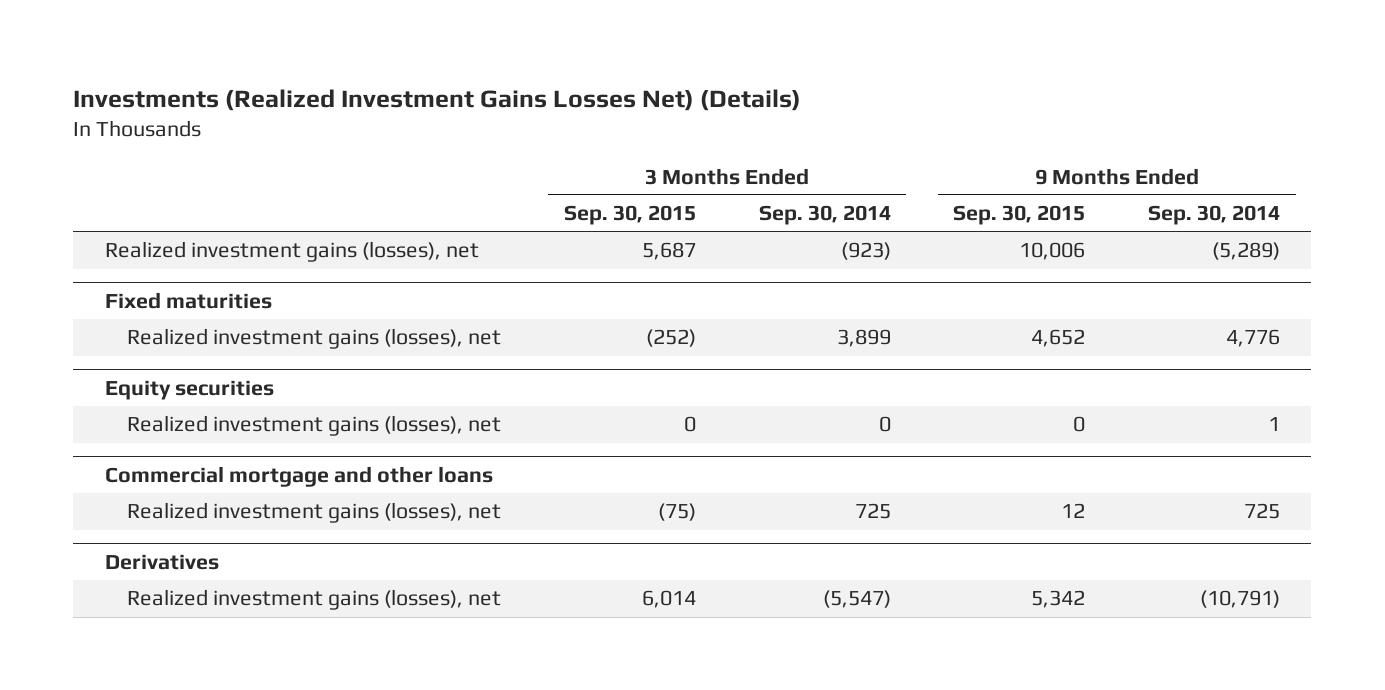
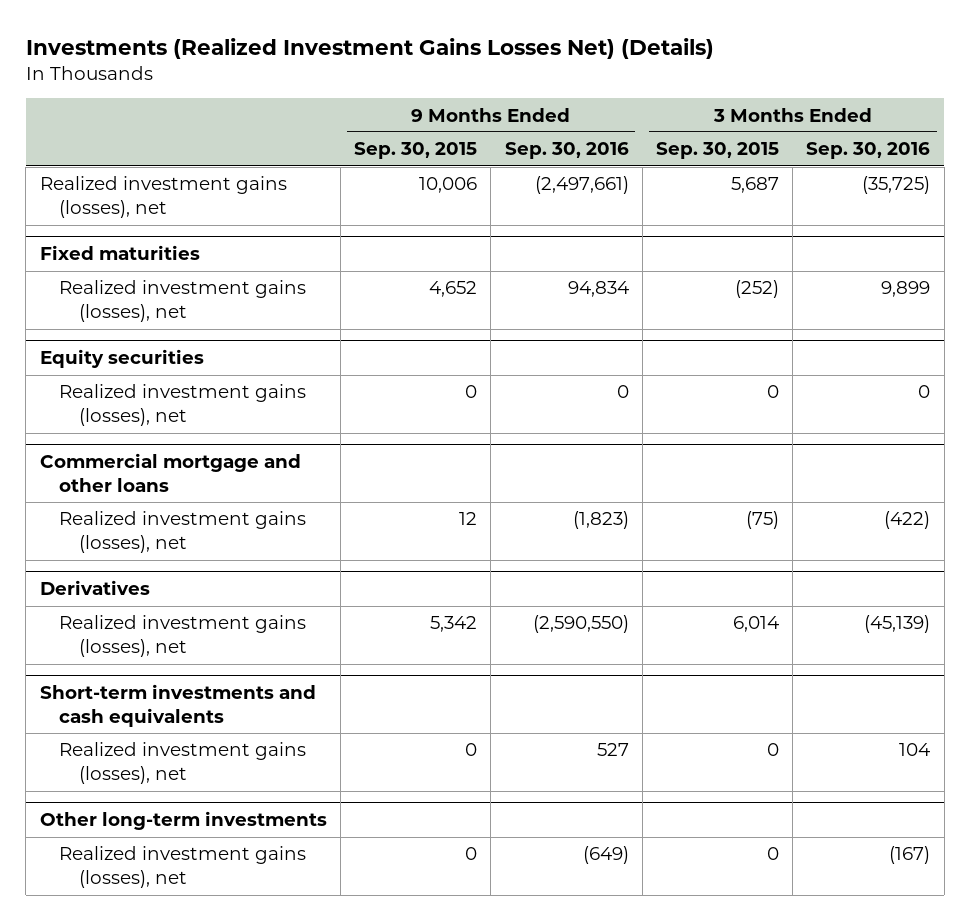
[758,205,891,226] Sep. 30, 2014 -> none
[1148,205,1281,226] Sep. 30, 2014 -> none
none -> [504,142,629,160] Sep. 30, 2016
none -> [806,142,931,160] Sep. 30, 2016
none -> [39,684,316,728] Short-term investments and cash equivalents
none -> [59,742,307,785] Realized investment gains (losses), net
none -> [39,811,327,831] Other long-term investments
none -> [59,846,307,889] Realized investment gains (losses), net

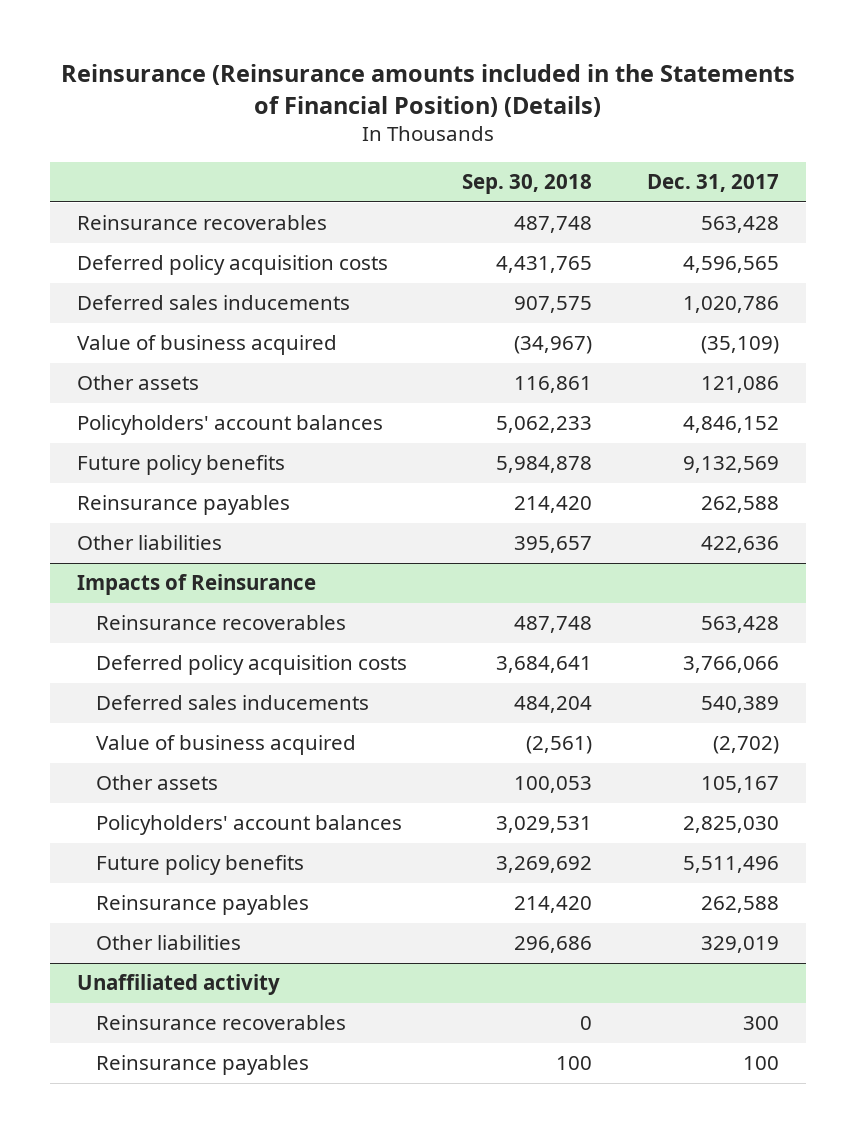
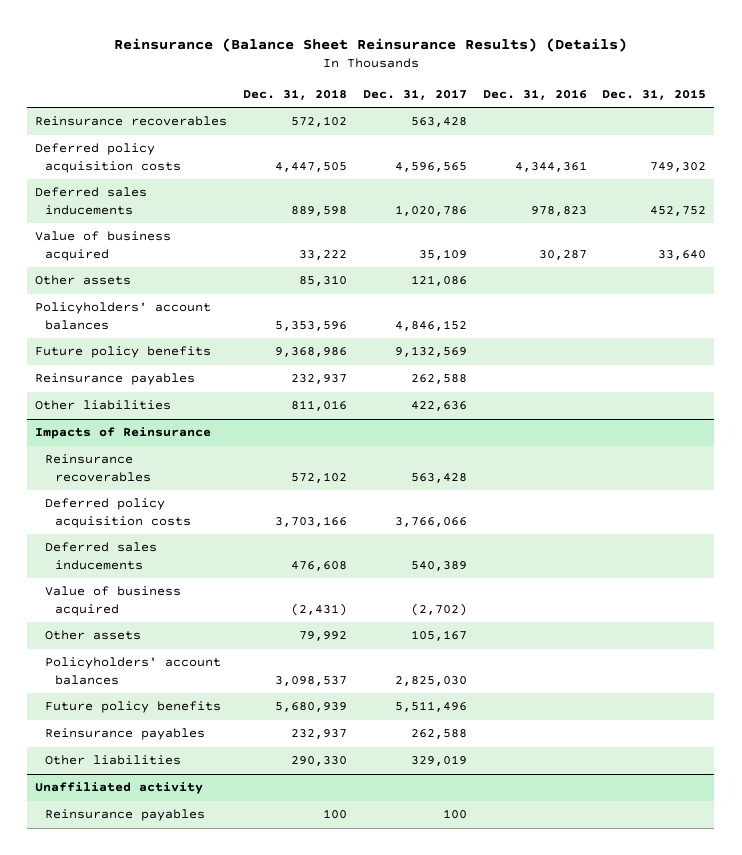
[60,63,795,117] Reinsurance (Reinsurance amounts included in the Statements of Financial Position) (Details) -> [113,37,627,52] Reinsurance (Balance Sheet Reinsurance Results) (Details)
[461,174,592,195] Sep. 30, 2018 -> none
none -> [243,89,348,101] Dec. 31, 2018
none -> [482,89,587,101] Dec. 31, 2016
none -> [602,89,707,101] Dec. 31, 2015
[700,336,779,355] (35,109) -> [418,249,467,261] 35,109
[96,1015,347,1031] Reinsurance recoverables -> none

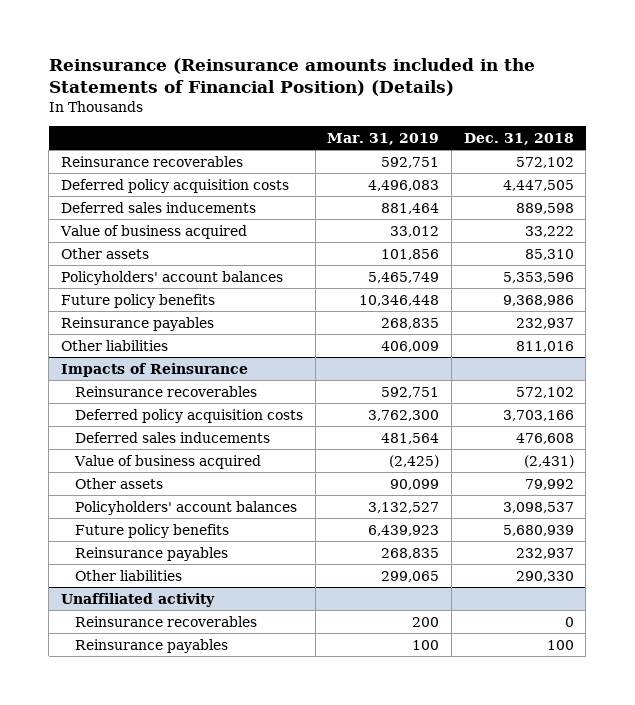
[113,37,627,52] Reinsurance (Balance Sheet Reinsurance Results) (Details) -> [48,57,535,96] Reinsurance (Reinsurance amounts included in the Statements of Financial Position) (Details)
[362,89,467,101] Dec. 31, 2017 -> none
[482,89,587,101] Dec. 31, 2016 -> none
[602,89,707,101] Dec. 31, 2015 -> none
none -> [327,132,440,145] Mar. 31, 2019
none -> [74,615,257,627] Reinsurance recoverables

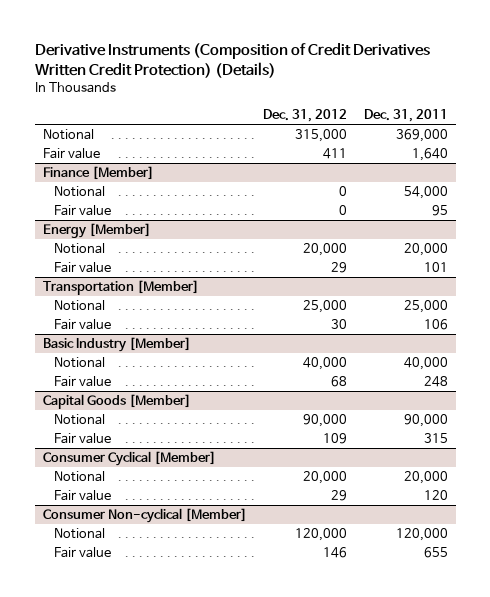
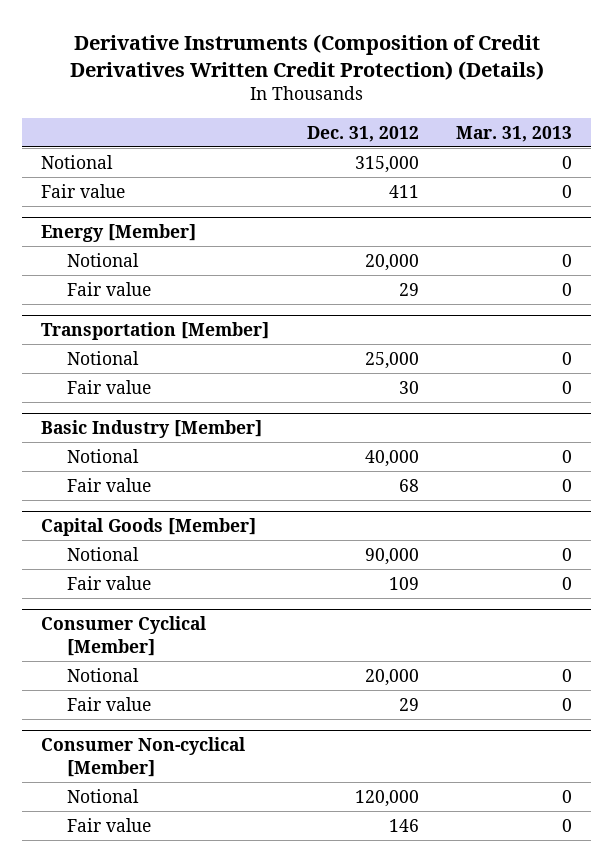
[363,109,448,123] Dec. 31, 2011 -> none
none -> [456,125,573,142] Mar. 31, 2013
[42,166,154,181] Finance [Member] -> none
[54,186,106,198] Notional -> none
[54,205,112,217] Fair value -> none

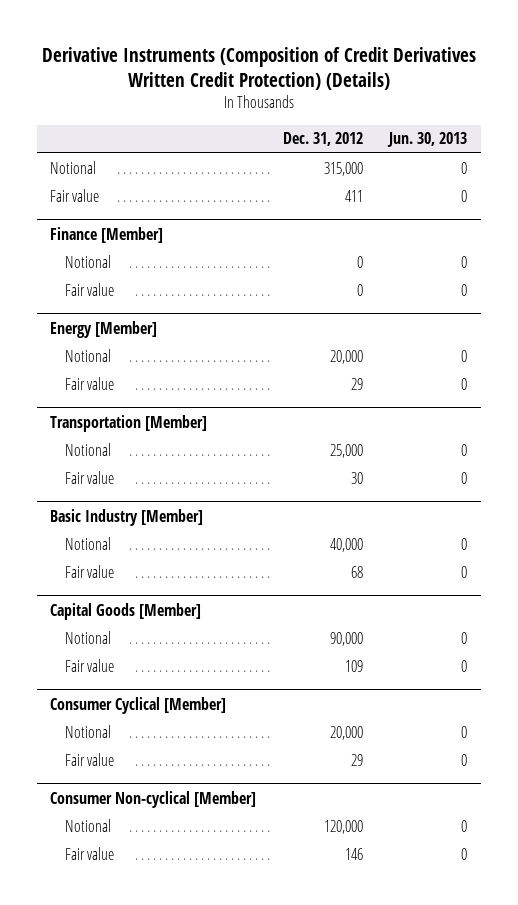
[456,125,573,142] Mar. 31, 2013 -> none
none -> [387,132,468,148] Jun. 30, 2013
none -> [50,226,164,243] Finance [Member]
none -> [64,254,111,268] Notional
none -> [64,282,114,296] Fair value

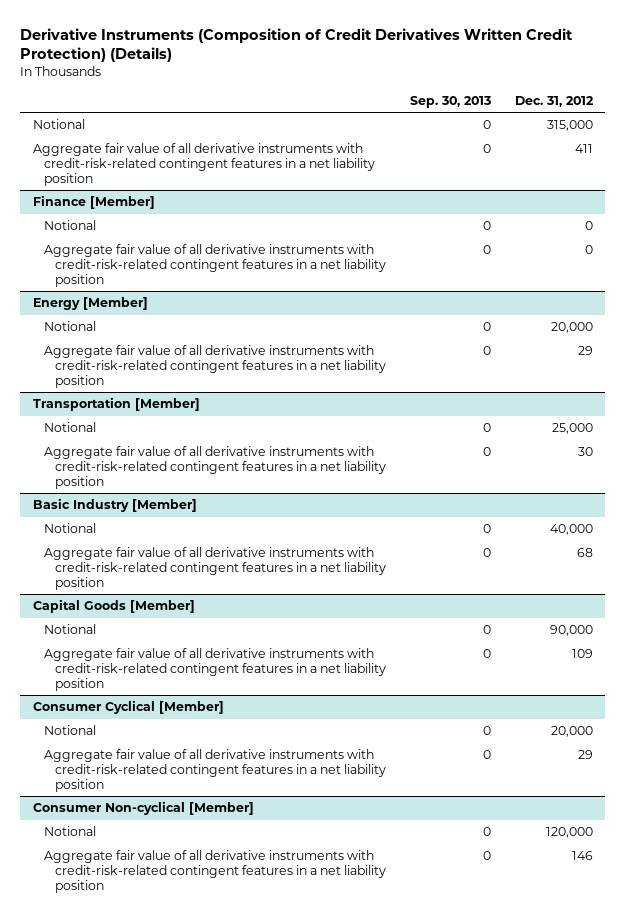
[387,132,468,148] Jun. 30, 2013 -> none
none -> [409,96,491,109] Sep. 30, 2013
[50,188,100,202] Fair value -> [32,143,375,186] Aggregate fair value of all derivative instruments with credit-risk-related contingent features in a net liability position
[64,282,114,296] Fair value -> none
none -> [43,244,386,287] Aggregate fair value of all derivative instruments with credit-risk-related contingent features in a net liability position
[64,376,114,390] Fair value -> none
none -> [43,345,386,388] Aggregate fair value of all derivative instruments with credit-risk-related contingent features in a net liability position
[64,470,114,484] Fair value -> none
none -> [43,446,386,489] Aggregate fair value of all derivative instruments with credit-risk-related contingent features in a net liability position
[64,564,114,578] Fair value -> none
none -> [43,547,386,590] Aggregate fair value of all derivative instruments with credit-risk-related contingent features in a net liability position
[64,658,114,672] Fair value -> none
none -> [43,648,386,691] Aggregate fair value of all derivative instruments with credit-risk-related contingent features in a net liability position
[64,752,114,766] Fair value -> none
none -> [43,749,386,792] Aggregate fair value of all derivative instruments with credit-risk-related contingent features in a net liability position
[64,846,114,860] Fair value -> [43,850,386,893] Aggregate fair value of all derivative instruments with credit-risk-related contingent features in a net liability position

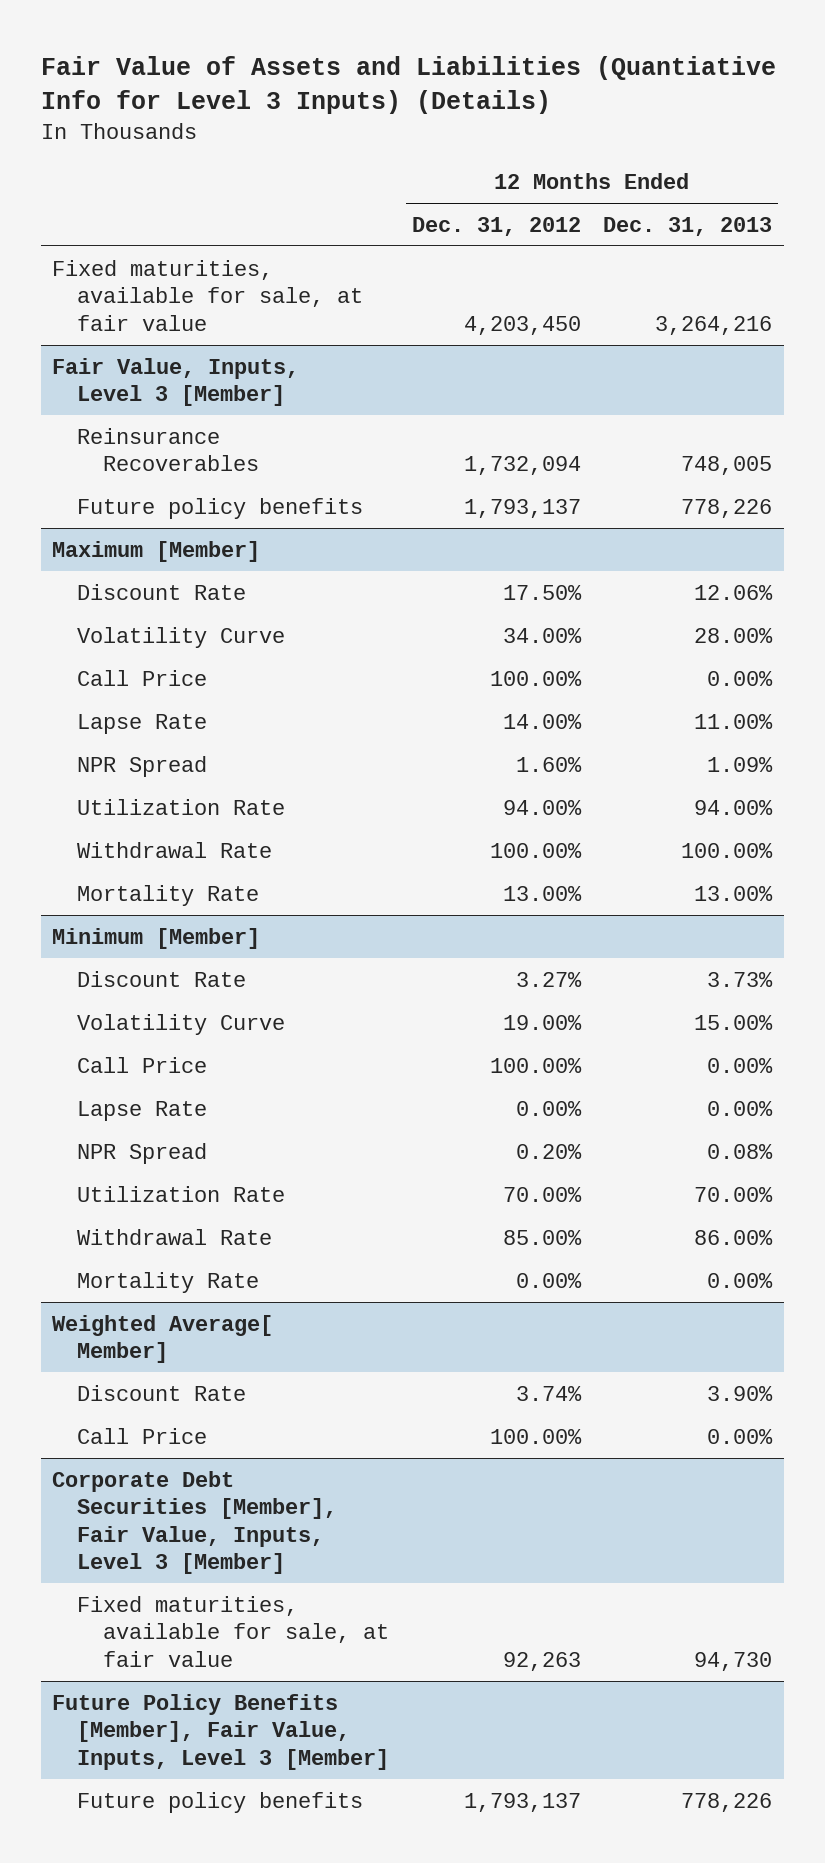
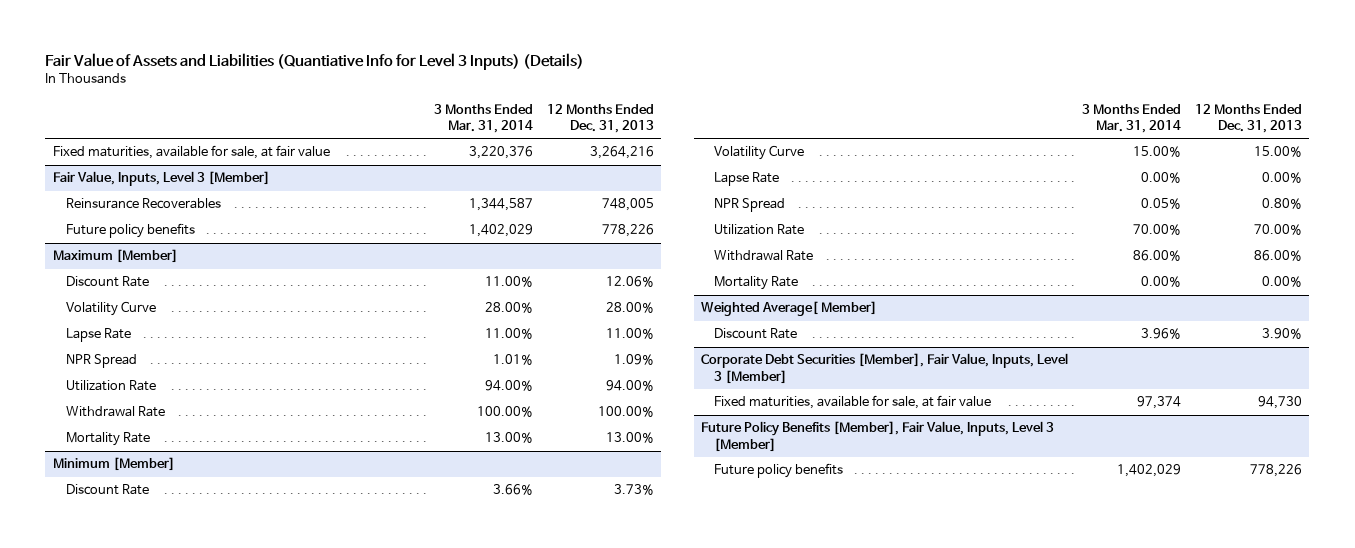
[411,216,581,236] Dec. 31, 2012 -> none
none -> [433,103,533,133] 3 Months Ended Mar. 31, 2014
[77,669,208,686] Call Price -> none
[77,1056,208,1073] Call Price -> none
[707,1143,774,1159] 0.08% -> [1262,198,1303,210] 0.80%
[77,1427,208,1444] Call Price -> none

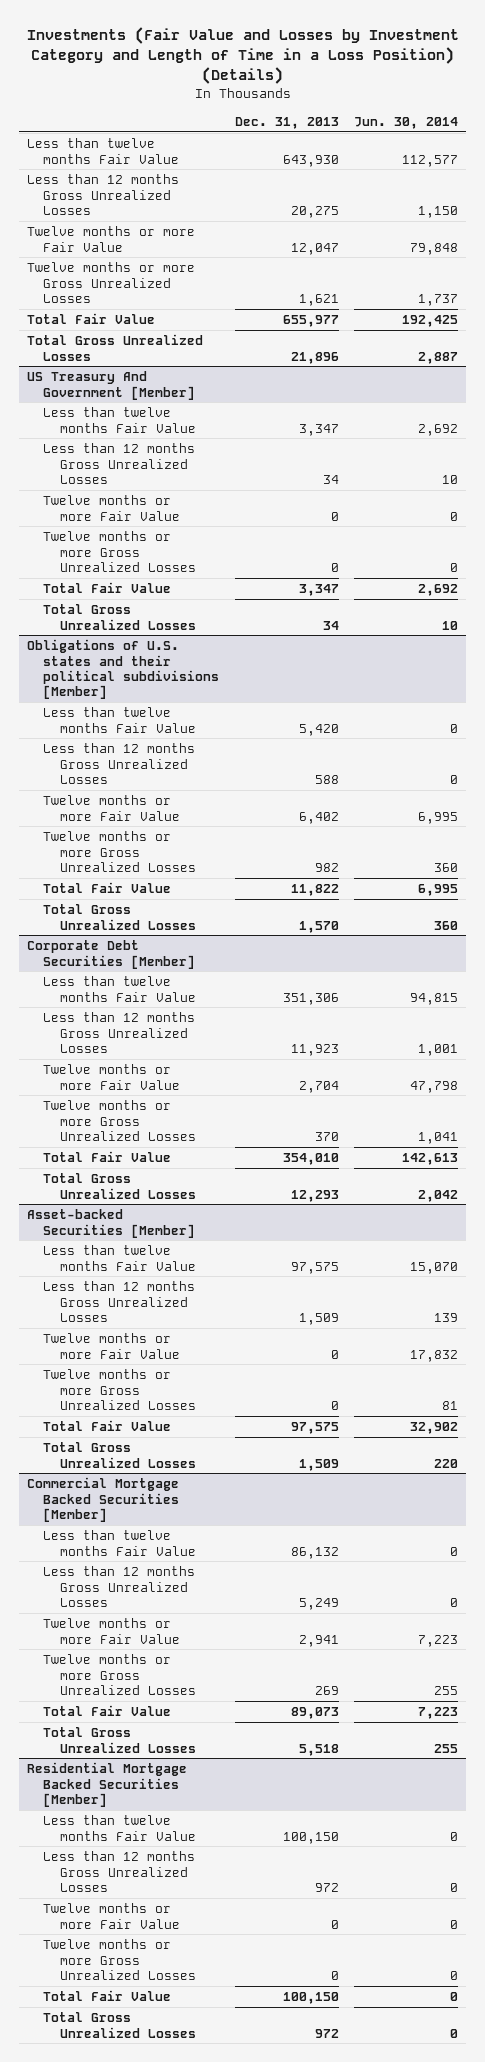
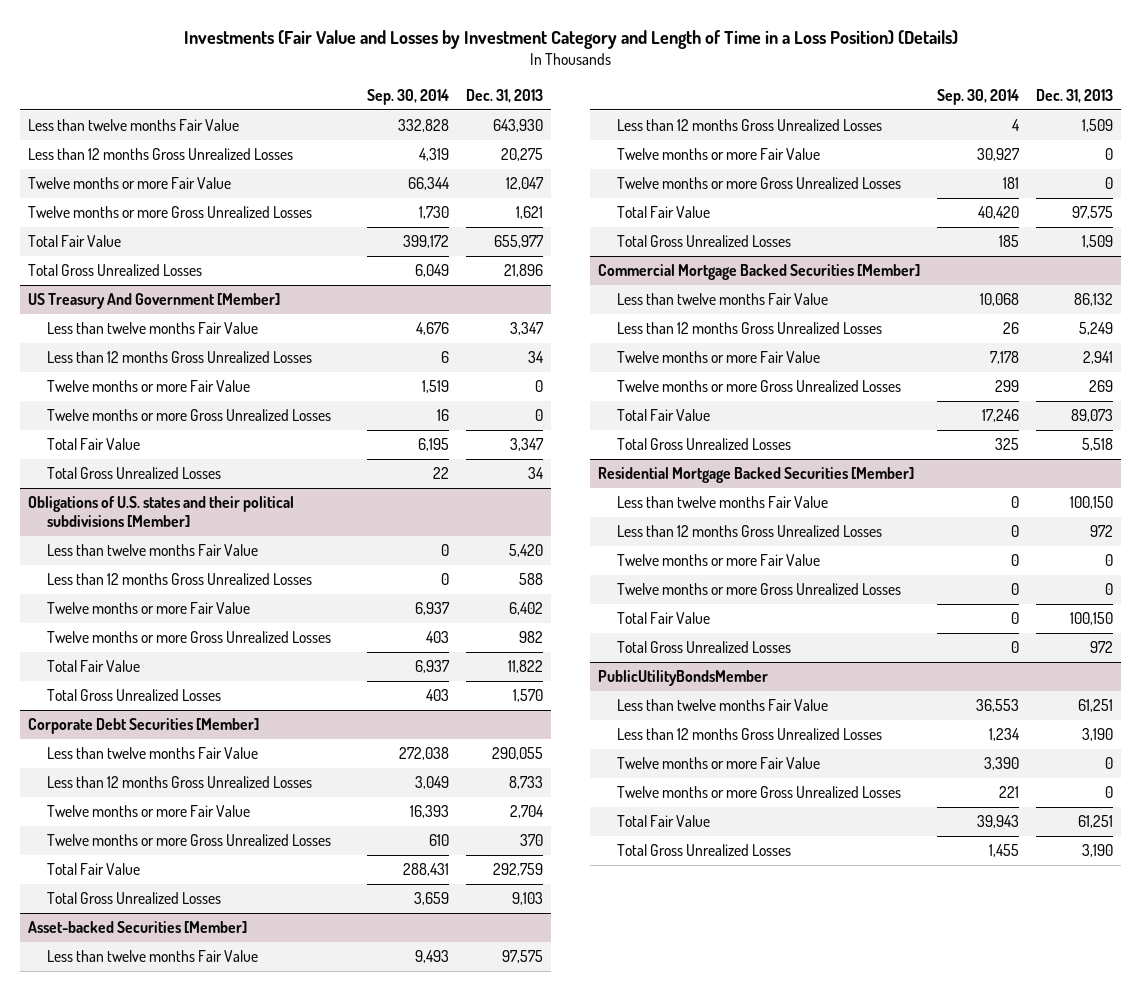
[354,116,459,129] Jun. 30, 2014 -> none
none -> [367,88,450,105] Sep. 30, 2014
[282,992,339,1005] 351,306 -> [491,747,543,761] 290,055
[290,1043,339,1056] 11,923 -> [508,776,543,790] 8,733
[282,1153,339,1166] 354,010 -> [492,863,543,877] 292,759
[290,1189,339,1202] 12,293 -> [511,892,543,906] 9,103
none -> [598,670,769,687] PublicUtilityBondsMember
none -> [616,699,828,712] Less than twelve months Fair Value
none -> [616,728,882,741] Less than 12 months Gross Unrealized Losses
none -> [616,757,820,770] Twelve months or more Fair Value
none -> [616,786,901,799] Twelve months or more Gross Unrealized Losses
none -> [616,815,710,828] Total Fair Value
none -> [616,844,791,857] Total Gross Unrealized Losses

